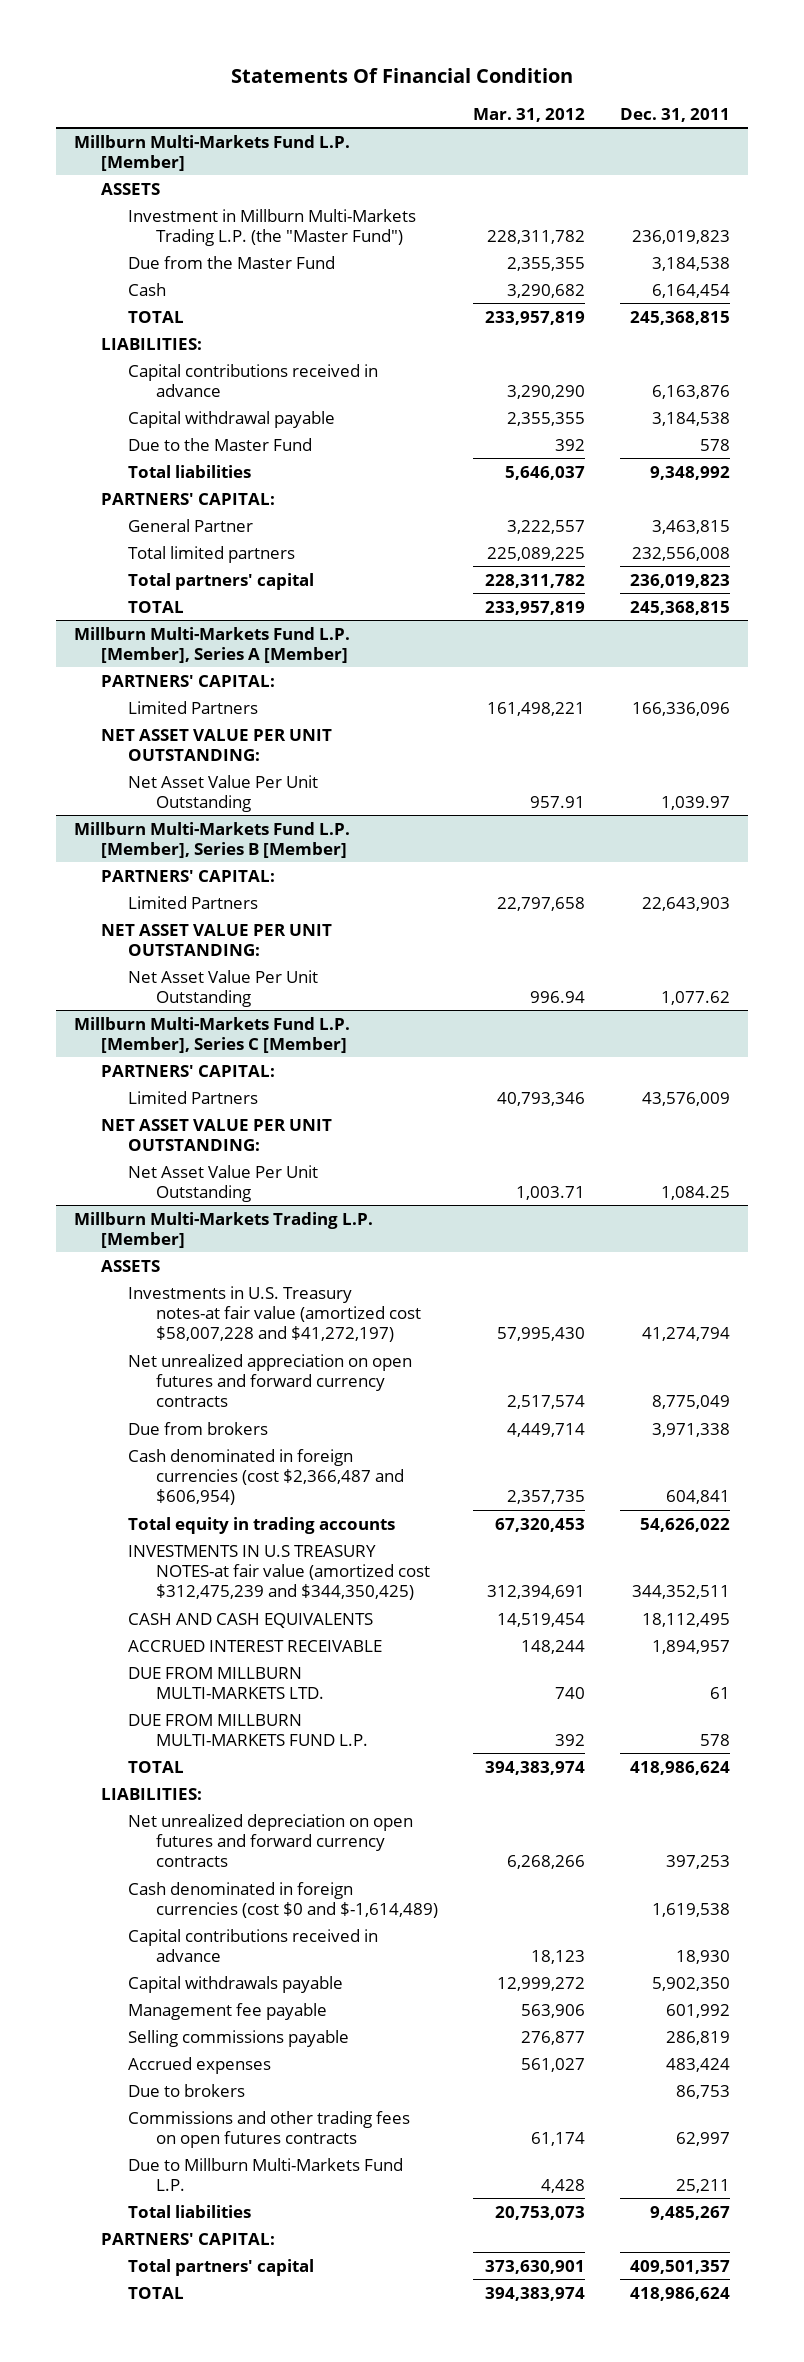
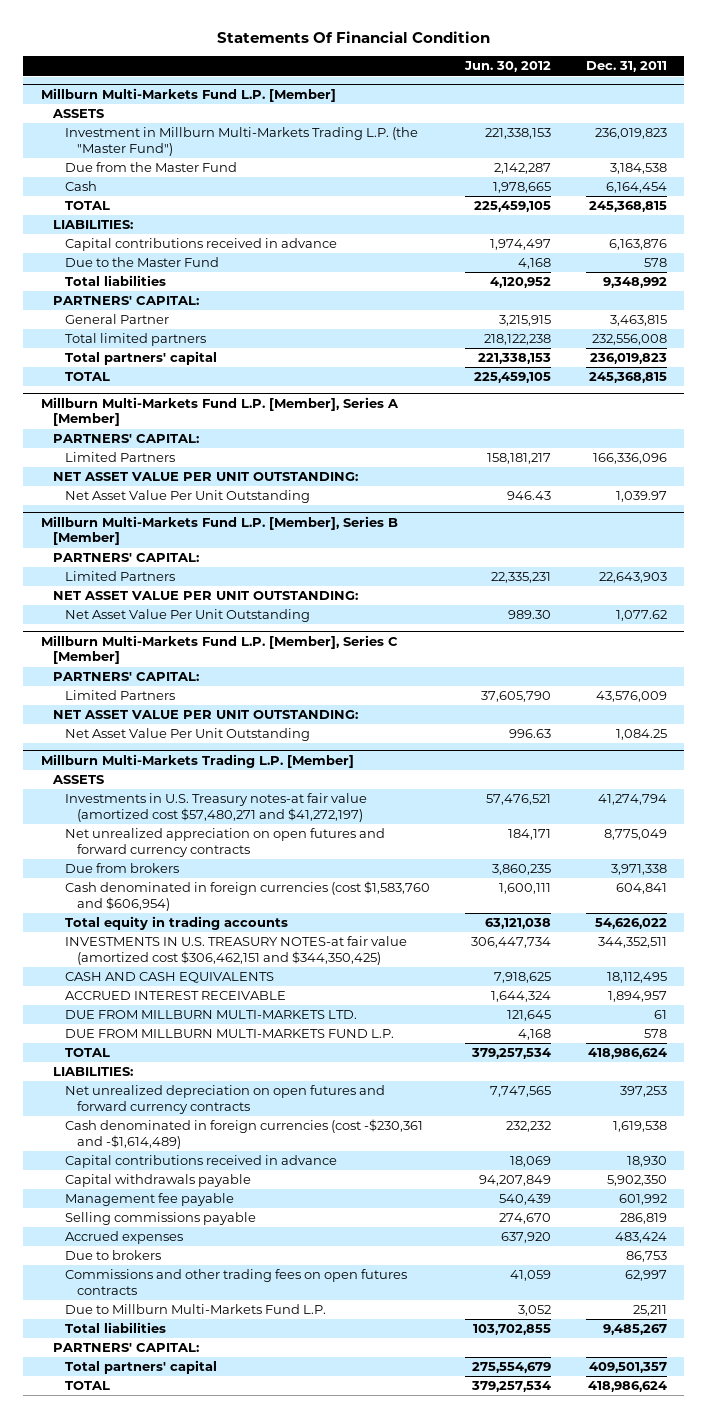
[472,107,585,122] Mar. 31, 2012 -> none
none -> [463,61,551,73] Jun. 30, 2012
[128,410,336,428] Capital withdrawal payable -> none
[128,1285,421,1343] Investments in U.S. Treasury notes-at fair value (amortized cost $58,007,228 and $41,272,197) -> [64,793,367,822] Investments in U.S. Treasury notes-at fair value (amortized cost $57,480,271 and $41,272,197)
[128,1448,404,1506] Cash denominated in foreign currencies (cost $2,366,487 and $606,954) -> [64,881,430,911] Cash denominated in foreign currencies (cost $1,583,760 and $606,954)
[128,1544,430,1601] INVESTMENTS IN U.S TREASURY NOTES-at fair value (amortized cost $312,475,239 and $344,350,425) -> [64,936,407,965] INVESTMENTS IN U.S. TREASURY NOTES-at fair value (amortized cost $306,462,151 and $344,350,425)
[128,1881,438,1918] Cash denominated in foreign currencies (cost $0 and $-1,614,489) -> [64,1119,423,1149] Cash denominated in foreign currencies (cost -$230,361 and -$1,614,489)

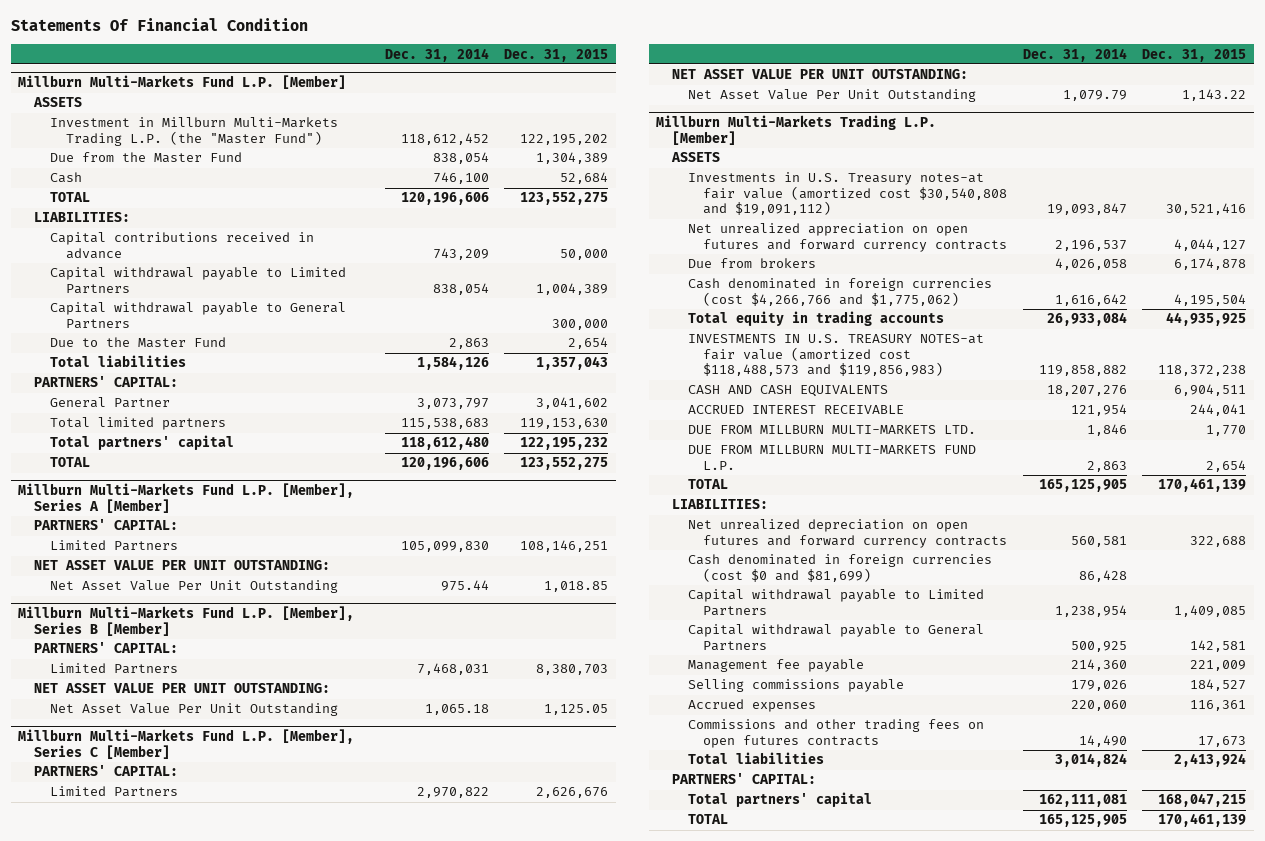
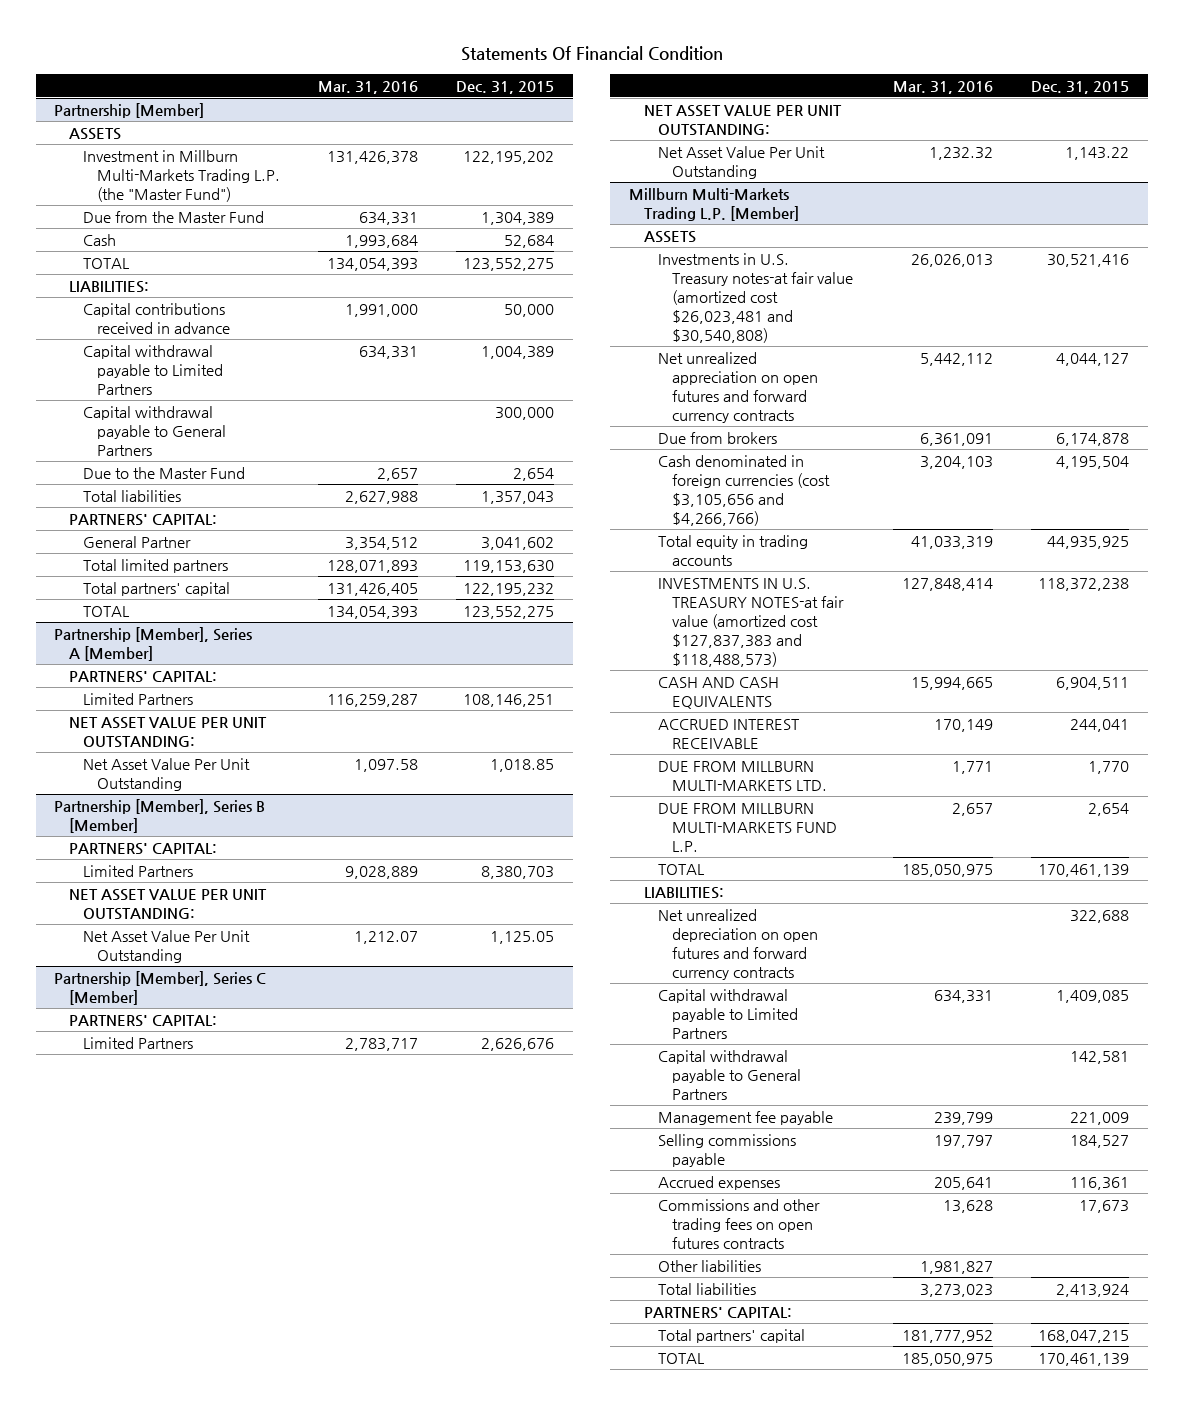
[384,47,489,62] Dec. 31, 2014 -> none
none -> [318,80,419,94] Mar. 31, 2016
[18,75,347,90] Millburn Multi-Markets Fund L.P. [Member] -> [54,102,205,118] Partnership [Member]
[18,483,355,513] Millburn Multi-Markets Fund L.P. [Member], Series A [Member] -> none
none -> [54,626,253,661] Partnership [Member], Series A [Member]
[18,606,355,636] Millburn Multi-Markets Fund L.P. [Member], Series B [Member] -> none
none -> [54,798,266,833] Partnership [Member], Series B [Member]
[18,729,355,759] Millburn Multi-Markets Fund L.P. [Member], Series C [Member] -> none
none -> [54,970,267,1005] Partnership [Member], Series C [Member]
[687,172,1008,216] Investments in U.S. Treasury notes-at fair value (amortized cost $30,540,808 and $19,091,112) -> [657,252,854,343] Investments in U.S. Treasury notes-at fair value (amortized cost $26,023,481 and $30,540,808)
[687,278,992,306] Cash denominated in foreign currencies (cost $4,266,766 and $1,775,062) -> [657,454,831,526] Cash denominated in foreign currencies (cost $3,105,656 and $4,266,766)
[687,334,984,377] INVESTMENTS IN U.S. TREASURY NOTES-at fair value (amortized cost $118,488,573 and $119,856,983) -> [657,577,845,667] INVESTMENTS IN U.S. TREASURY NOTES-at fair value (amortized cost $127,837,383 and $118,488,573)
[687,554,992,582] Cash denominated in foreign currencies (cost $0 and $81,699) -> none
none -> [657,1259,761,1272] Other liabilities

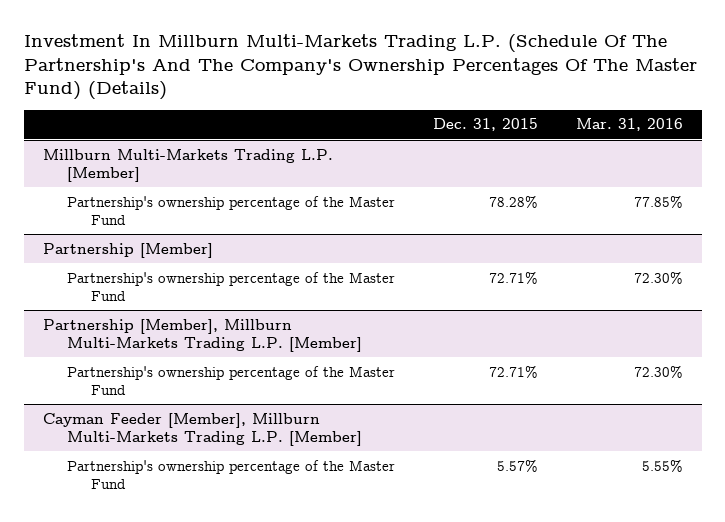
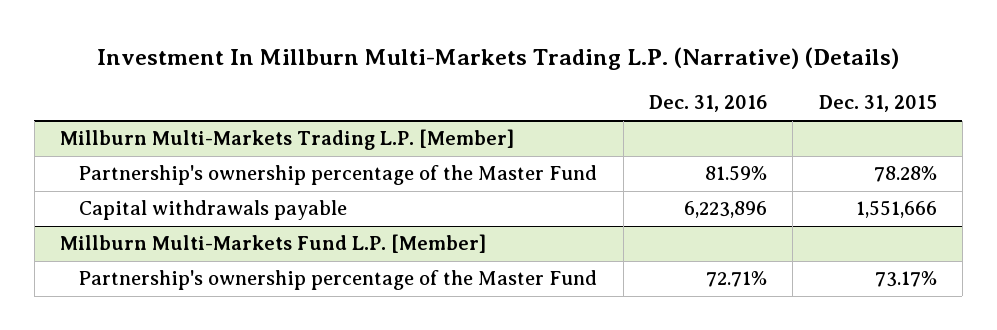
[23,34,697,101] Investment In Millburn Multi-Markets Trading L.P. (Schedule Of The Partnership's And The Company's Ownership Percentages Of The Master Fund) (Details) -> [97,47,900,71] Investment In Millburn Multi-Markets Trading L.P. (Narrative) (Details)
[575,118,683,132] Mar. 31, 2016 -> none
none -> [649,95,768,113] Dec. 31, 2016
[42,318,362,352] Partnership [Member], Millburn Multi-Markets Trading L.P. [Member] -> none
[66,365,395,395] Partnership's ownership percentage of the Master Fund -> none
[42,412,362,446] Cayman Feeder [Member], Millburn Multi-Markets Trading L.P. [Member] -> none
[66,459,395,489] Partnership's ownership percentage of the Master Fund -> none
none -> [79,200,348,221] Capital withdrawals payable
[42,242,213,258] Partnership [Member] -> [60,234,487,254] Millburn Multi-Markets Fund L.P. [Member]
[488,270,538,284] 72.71% -> [874,271,937,288] 73.17%

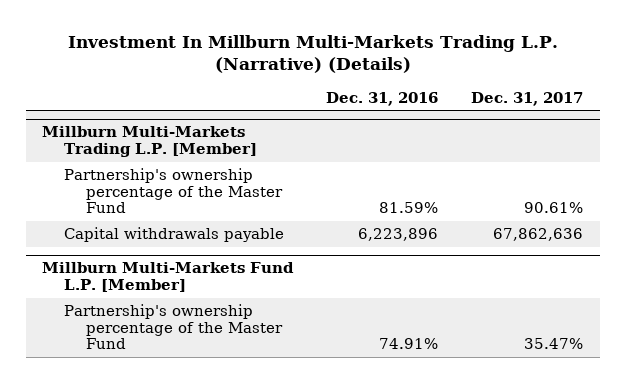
[818,95,937,113] Dec. 31, 2015 -> none
none -> [471,91,584,106] Dec. 31, 2017
[706,271,768,288] 72.71% -> [379,338,439,350] 74.91%

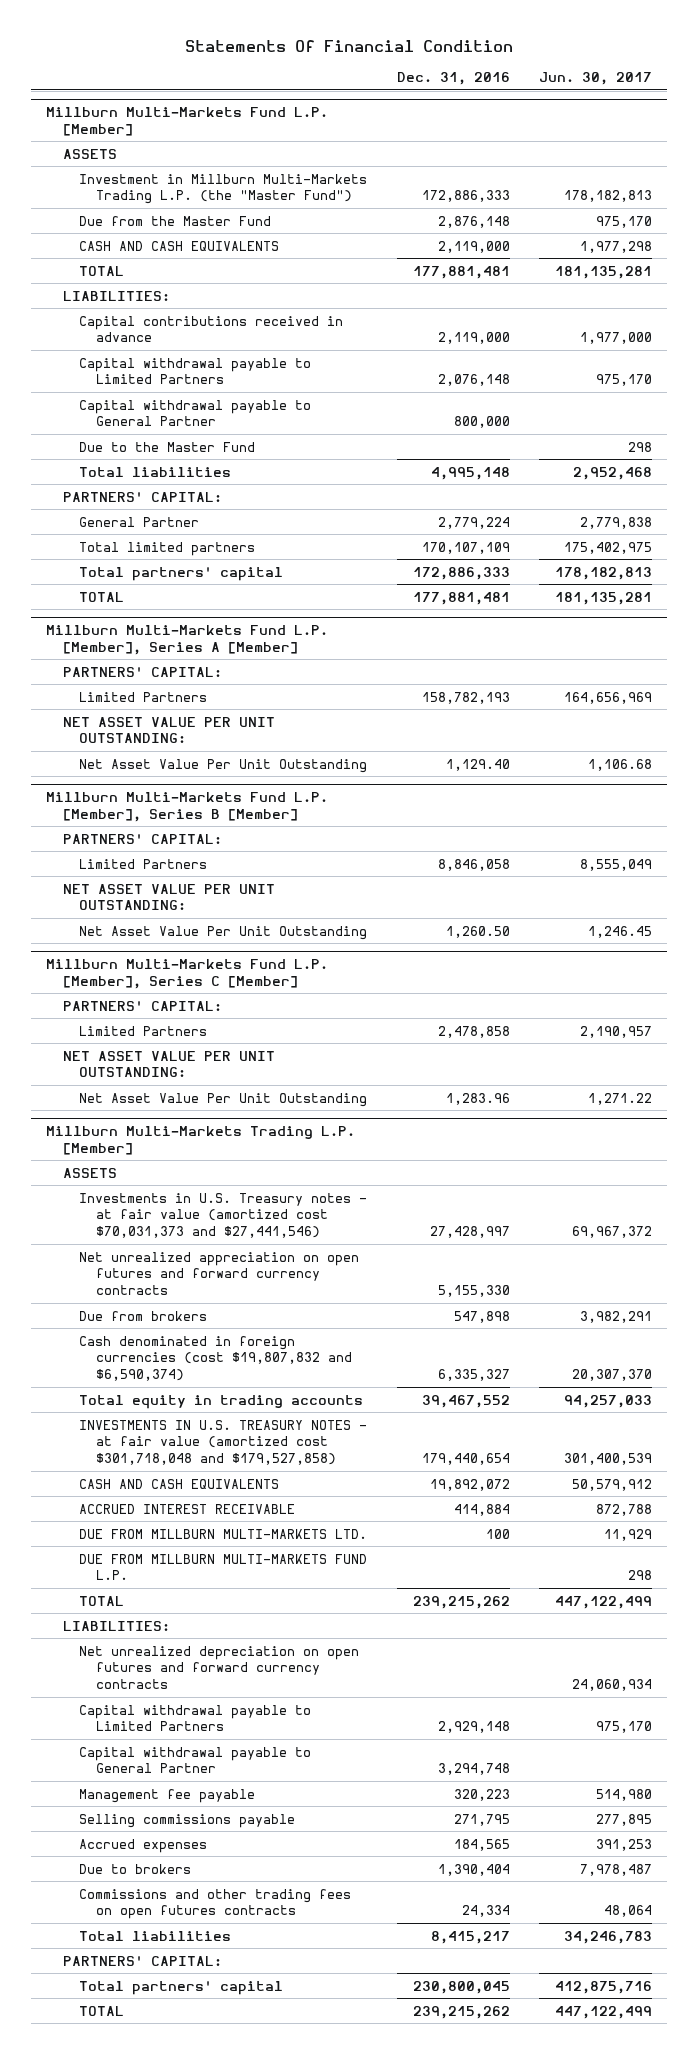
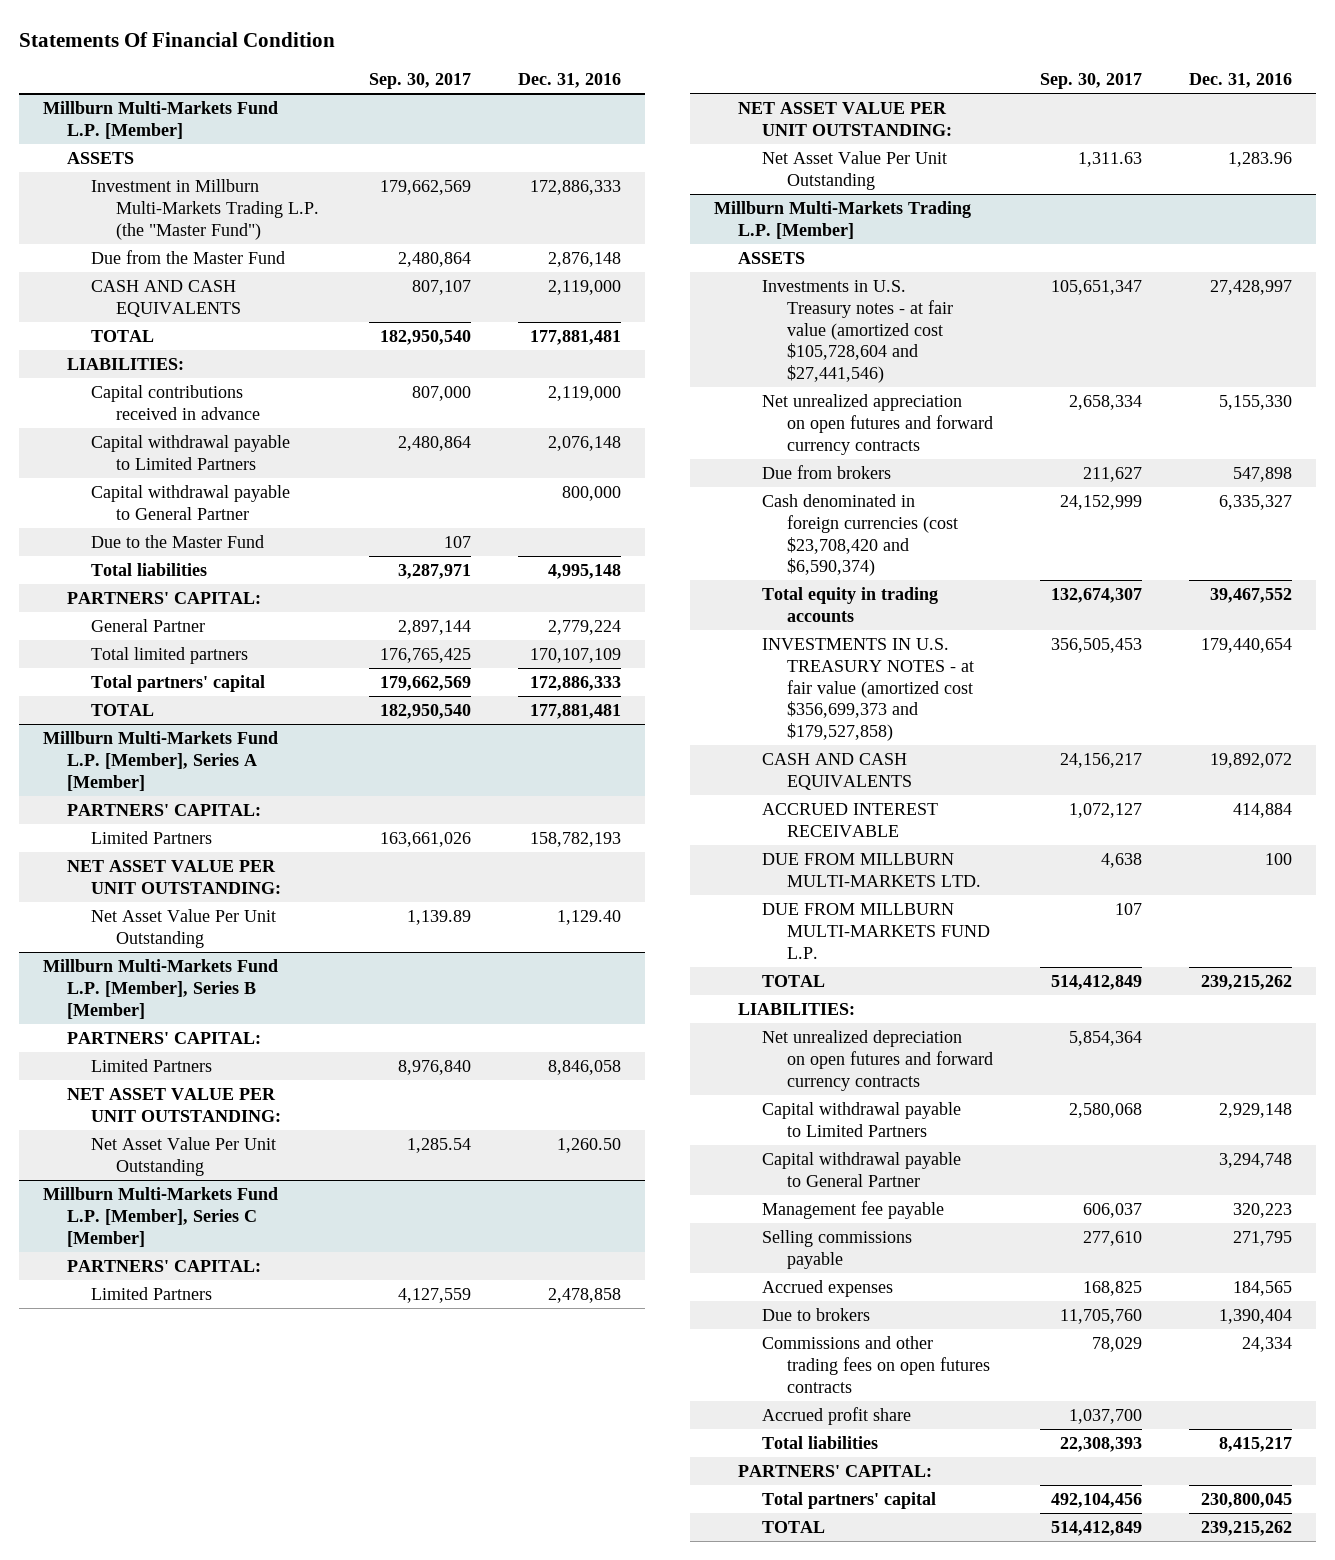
[539,72,653,86] Jun. 30, 2017 -> none
none -> [369,73,472,90] Sep. 30, 2017
[79,1192,368,1239] Investments in U.S. Treasury notes - at fair value (amortized cost $70,031,373 and $27,441,546) -> [762,279,953,384] Investments in U.S. Treasury notes - at fair value (amortized cost $105,728,604 and $27,441,546)
[79,1335,353,1382] Cash denominated in foreign currencies (cost $19,807,832 and $6,590,374) -> [762,493,958,577] Cash denominated in foreign currencies (cost $23,708,420 and $6,590,374)
[79,1419,368,1466] INVESTMENTS IN U.S. TREASURY NOTES - at fair value (amortized cost $301,718,048 and $179,527,858) -> [762,637,974,742] INVESTMENTS IN U.S. TREASURY NOTES - at fair value (amortized cost $356,699,373 and $179,527,858)
none -> [762,1406,912,1425] Accrued profit share

